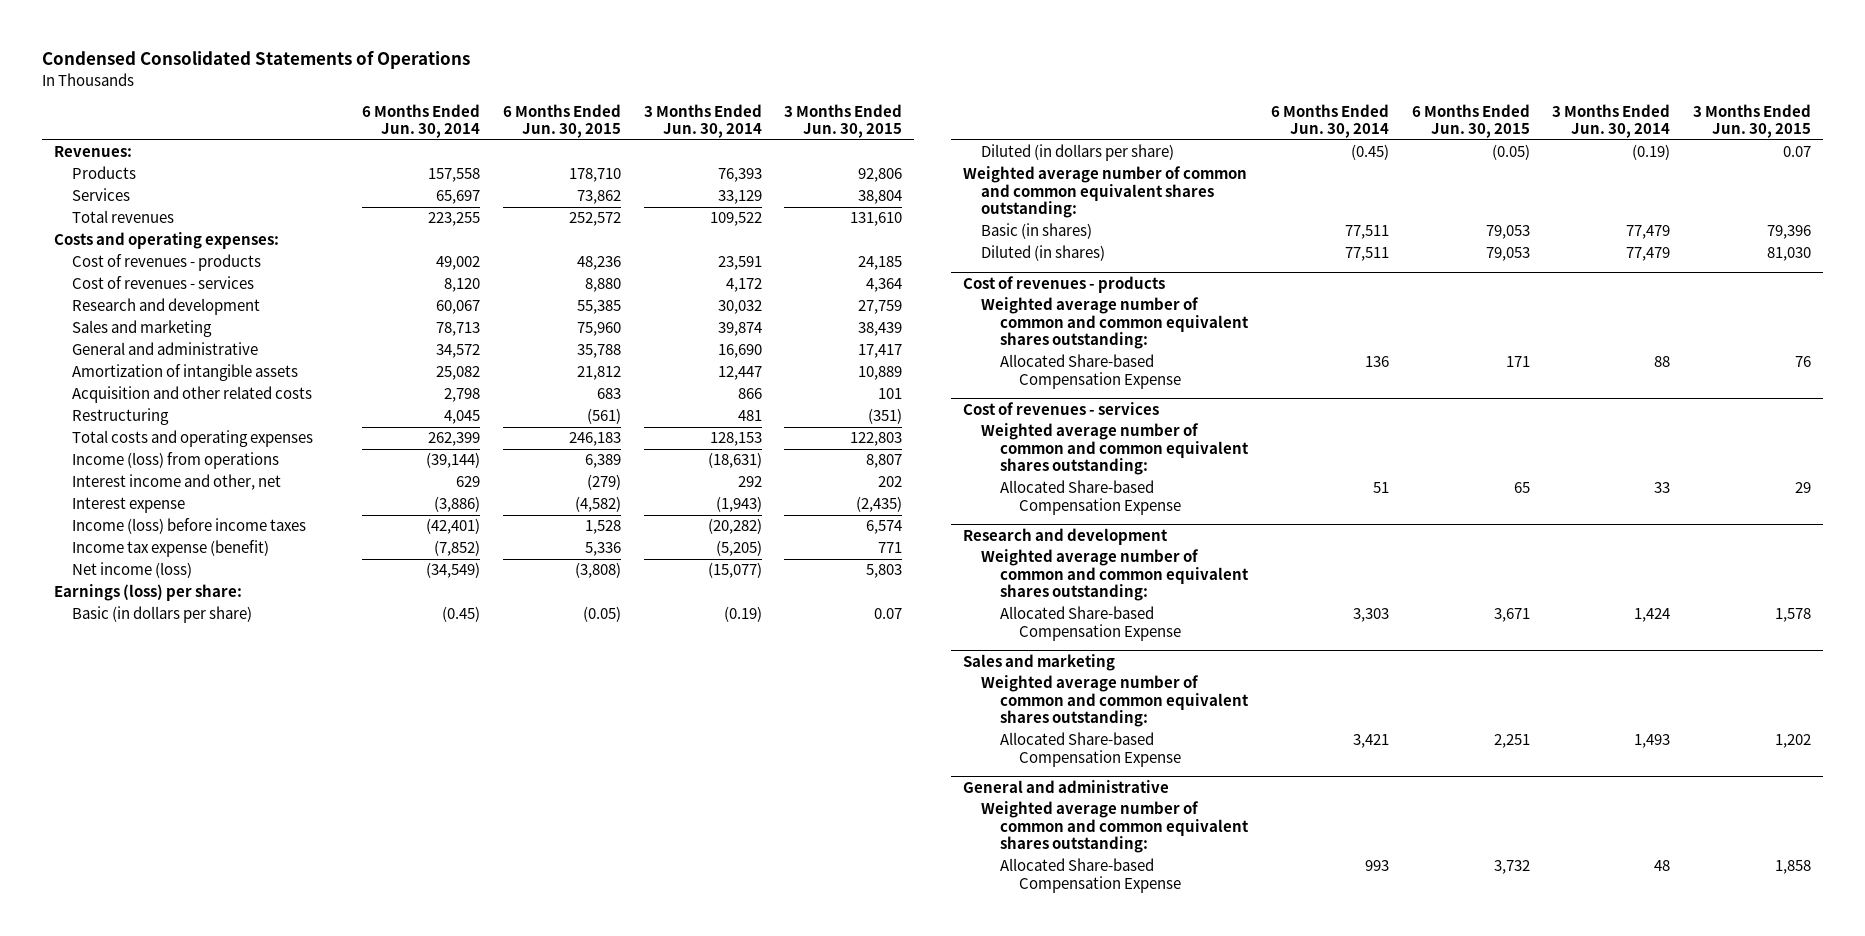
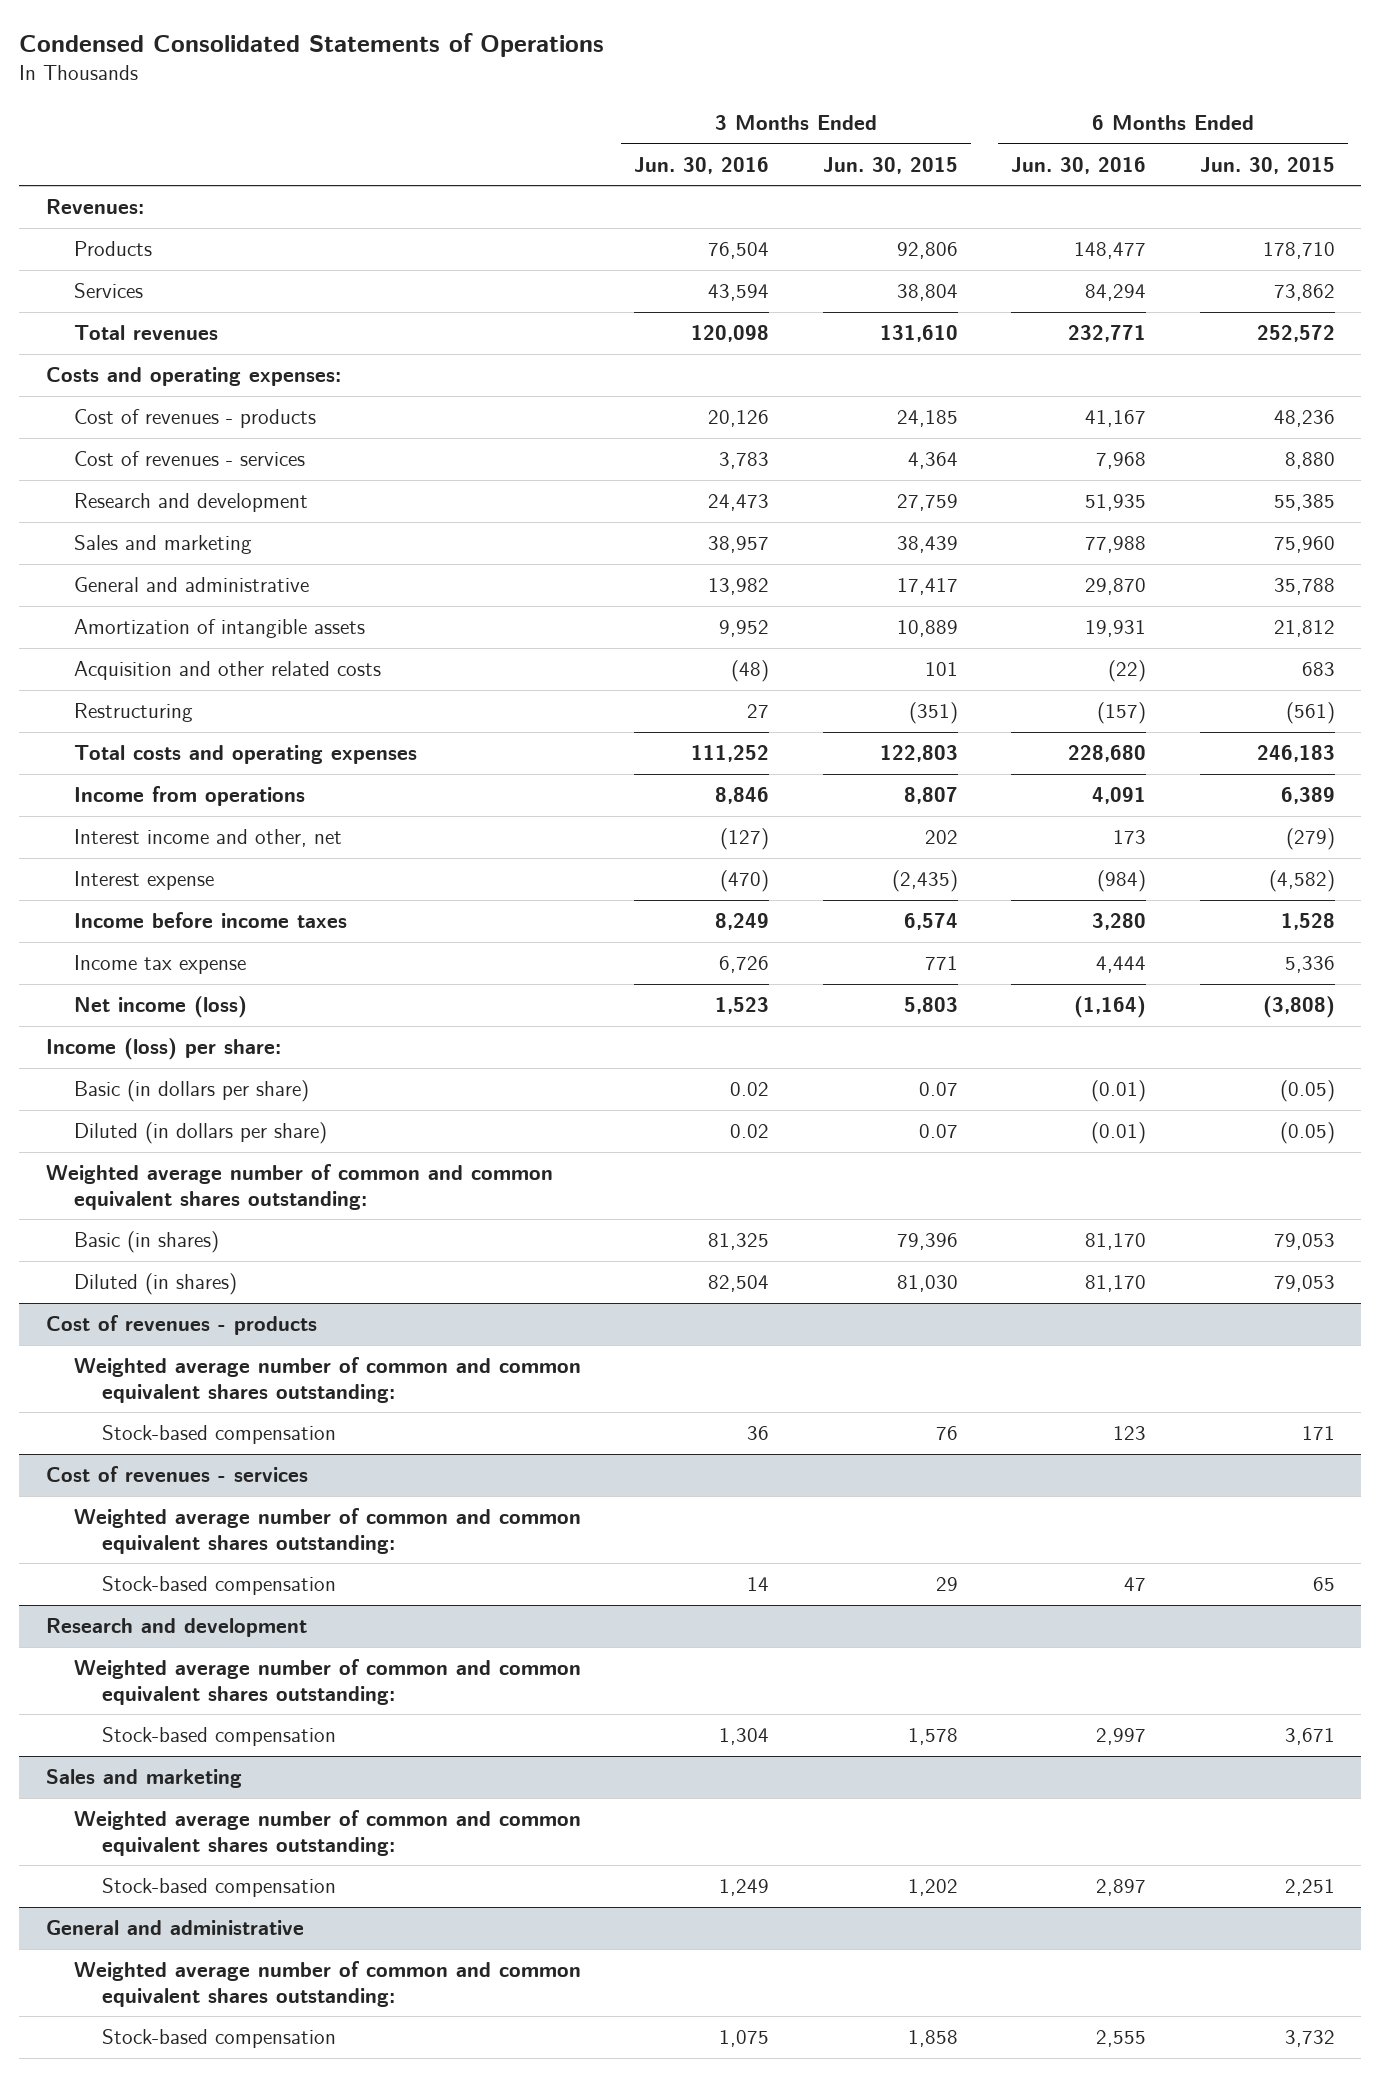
[361,103,480,139] 6 Months Ended Jun. 30, 2014 -> none
[643,103,762,139] 3 Months Ended Jun. 30, 2014 -> none
none -> [634,156,770,174] Jun. 30, 2016
none -> [1011,156,1147,174] Jun. 30, 2016
[72,452,280,470] Income (loss) from operations -> [74,786,306,807] Income from operations
[72,518,307,535] Income (loss) before income taxes -> [74,912,348,929] Income before income taxes
[72,540,270,558] Income tax expense (benefit) -> [74,955,247,975] Income tax expense
[53,584,242,602] Earnings (loss) per share: -> [45,1038,281,1061] Income (loss) per share:
[999,354,1181,389] Allocated Share-based Compensation Expense -> [102,1425,337,1445] Stock-based compensation
[999,480,1181,515] Allocated Share-based Compensation Expense -> [102,1576,337,1596] Stock-based compensation
[999,606,1181,641] Allocated Share-based Compensation Expense -> [102,1727,337,1747] Stock-based compensation
[999,732,1181,767] Allocated Share-based Compensation Expense -> [102,1878,337,1898] Stock-based compensation
[999,858,1181,893] Allocated Share-based Compensation Expense -> [102,2029,337,2049] Stock-based compensation

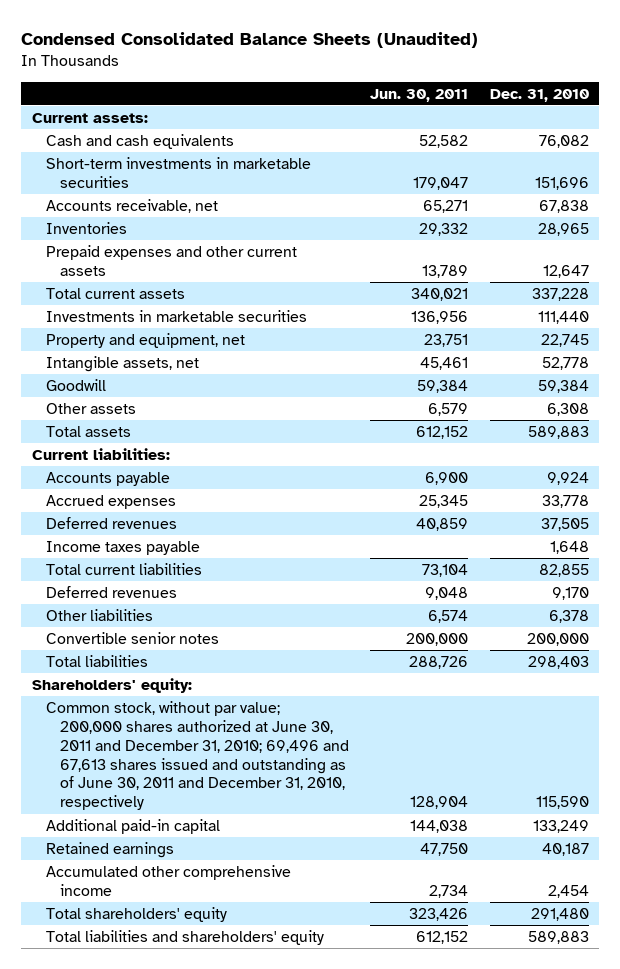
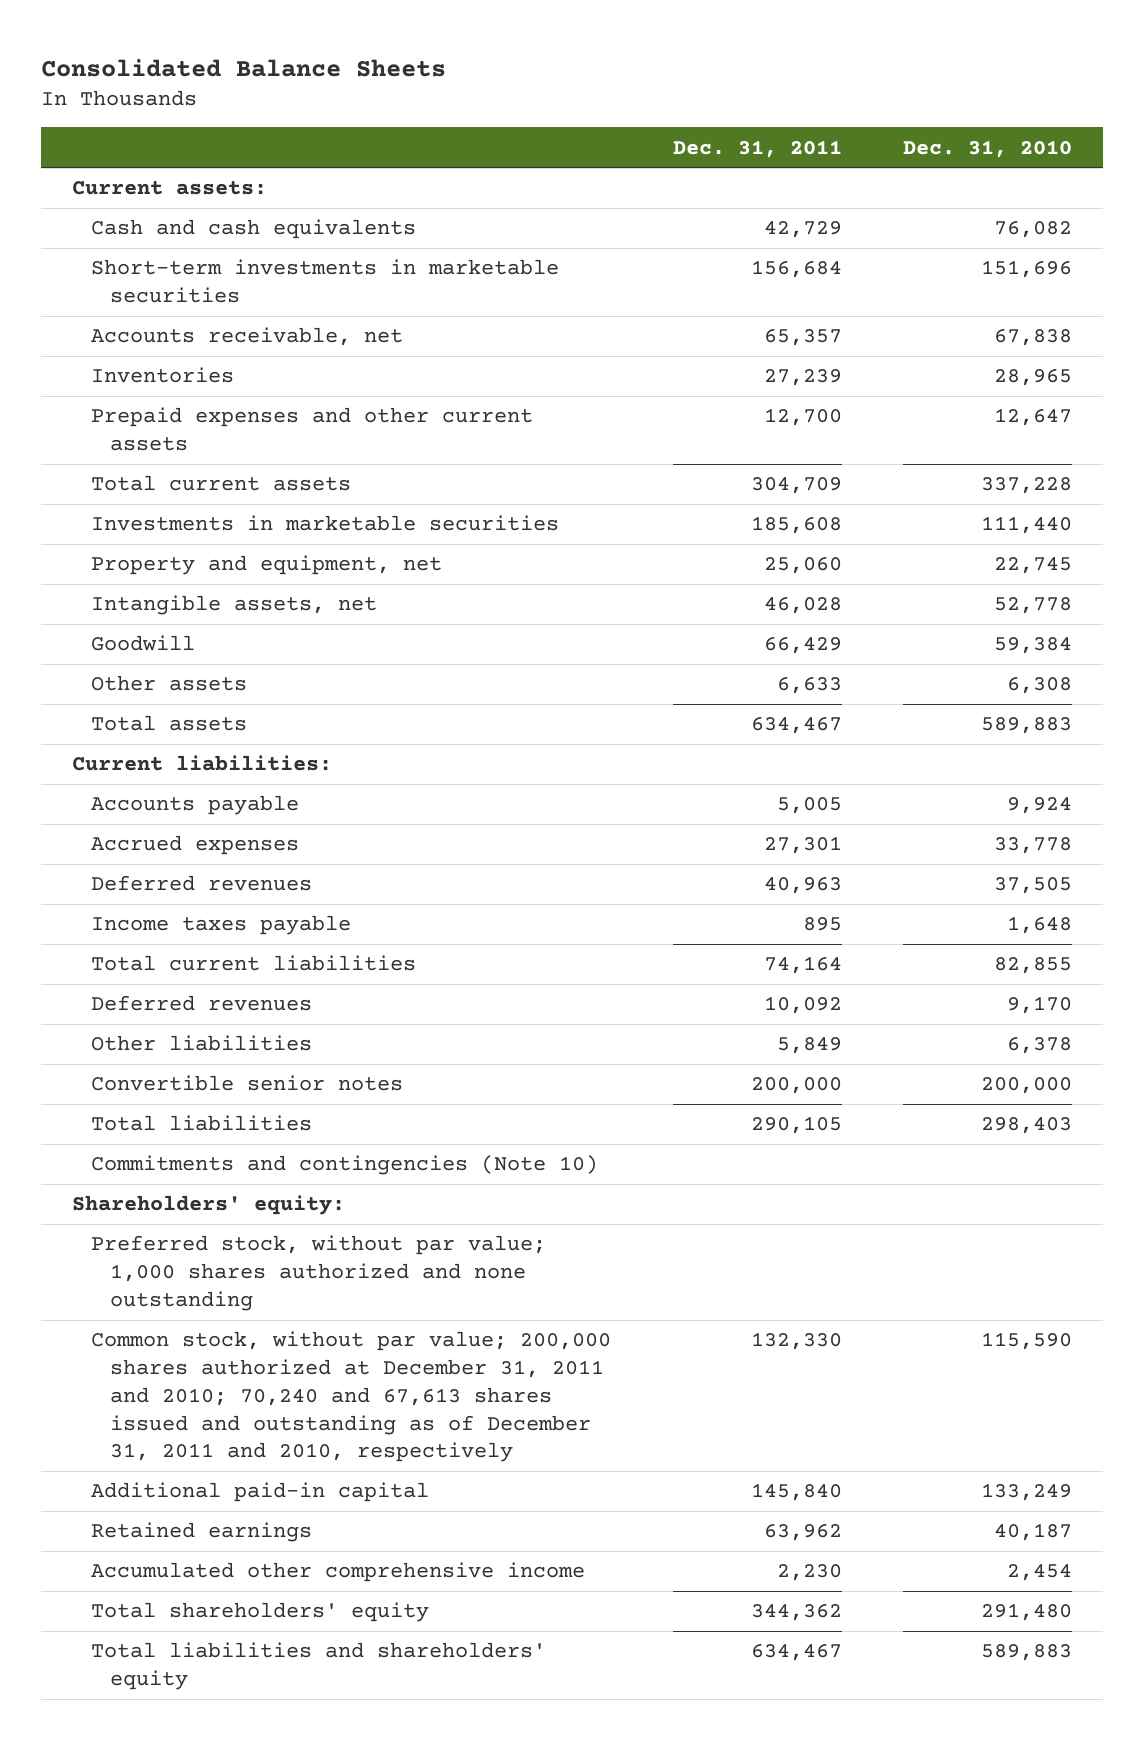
[20,32,478,49] Condensed Consolidated Balance Sheets (Unaudited) -> [41,58,447,77] Consolidated Balance Sheets
[370,88,469,102] Jun. 30, 2011 -> none
none -> [672,139,842,158] Dec. 31, 2011
none -> [91,1155,599,1176] Commitments and contingencies (Note 10)
none -> [91,1235,547,1311] Preferred stock, without par value; 1,000 shares authorized and none outstanding
[45,700,349,811] Common stock, without par value; 200,000 shares authorized at June 30, 2011 and December 31, 2010; 69,496 and 67,613 shares issued and outstanding as of June 30, 2011 and December 31, 2010, respectively -> [91,1331,612,1463] Common stock, without par value; 200,000 shares authorized at December 31, 2011 and 2010; 70,240 and 67,613 shares issued and outstanding as of December 31, 2011 and 2010, respectively

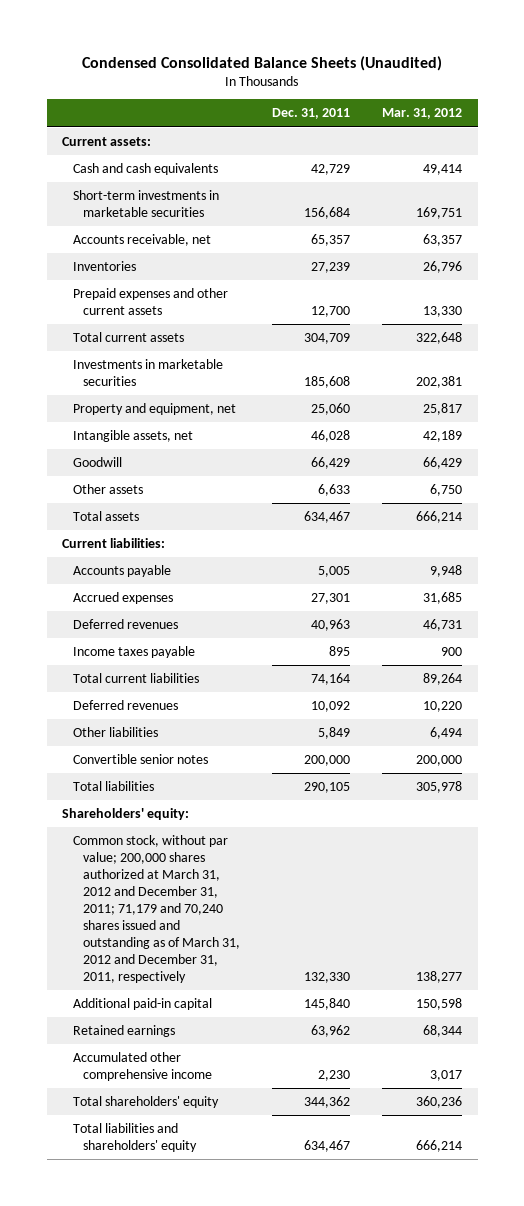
[41,58,447,77] Consolidated Balance Sheets -> [82,55,443,71] Condensed Consolidated Balance Sheets (Unaudited)
[903,139,1073,158] Dec. 31, 2010 -> none
none -> [381,108,462,120] Mar. 31, 2012
[91,1155,599,1176] Commitments and contingencies (Note 10) -> none
[91,1235,547,1311] Preferred stock, without par value; 1,000 shares authorized and none outstanding -> none
[91,1331,612,1463] Common stock, without par value; 200,000 shares authorized at December 31, 2011 and 2010; 70,240 and 67,613 shares issued and outstanding as of December 31, 2011 and 2010, respectively -> [72,835,241,984] Common stock, without par value; 200,000 shares authorized at March 31, 2012 and December 31, 2011; 71,179 and 70,240 shares issued and outstanding as of March 31, 2012 and December 31, 2011, respectively

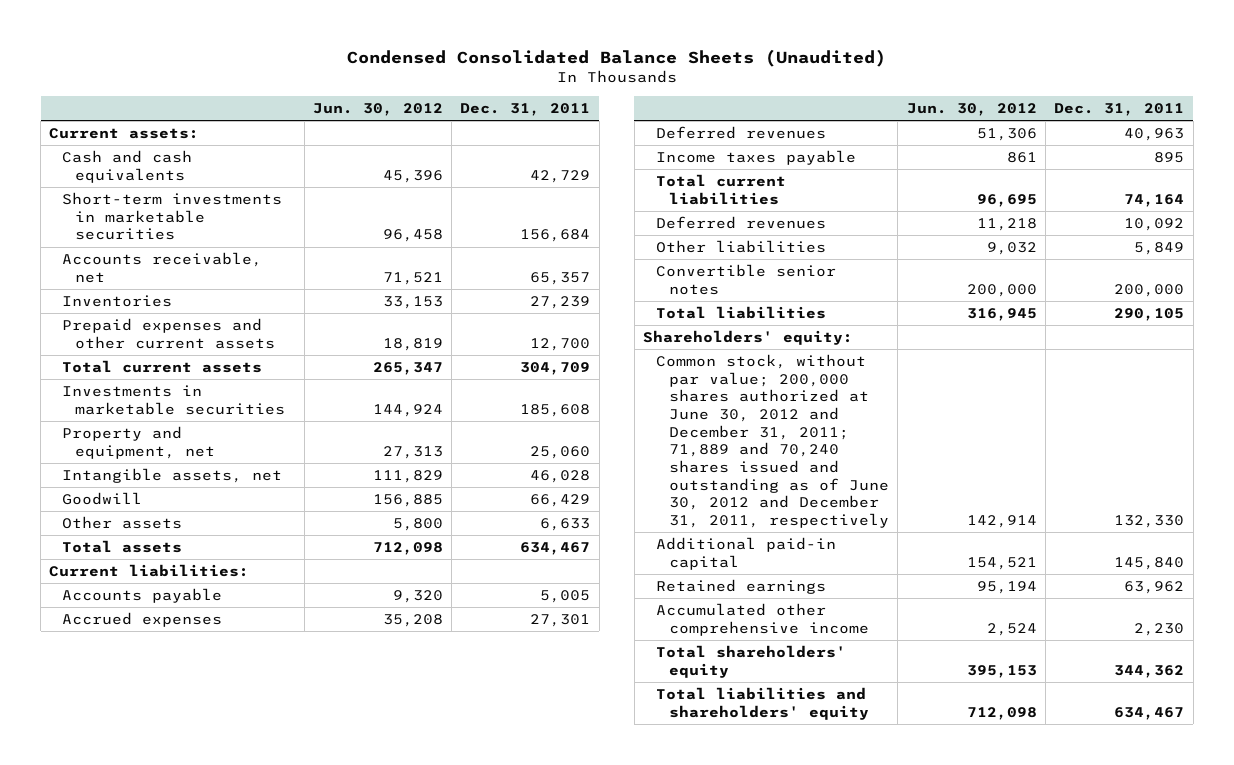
[381,108,462,120] Mar. 31, 2012 -> none
none -> [312,102,443,116] Jun. 30, 2012
[72,835,241,984] Common stock, without par value; 200,000 shares authorized at March 31, 2012 and December 31, 2011; 71,179 and 70,240 shares issued and outstanding as of March 31, 2012 and December 31, 2011, respectively -> [656,354,890,528] Common stock, without par value; 200,000 shares authorized at June 30, 2012 and December 31, 2011; 71,889 and 70,240 shares issued and outstanding as of June 30, 2012 and December 31, 2011, respectively

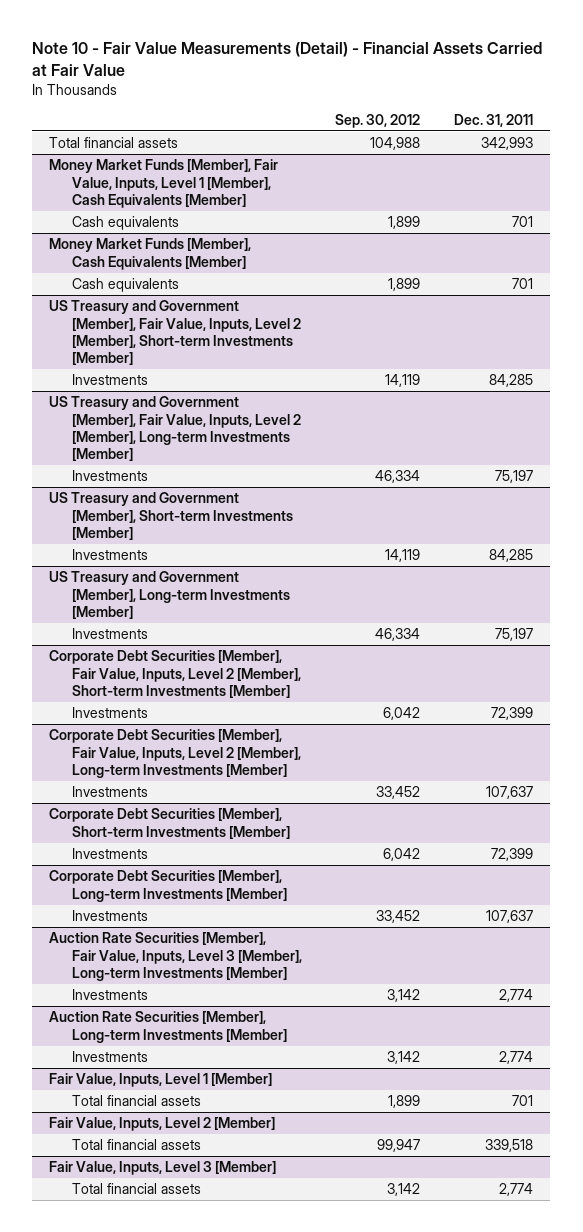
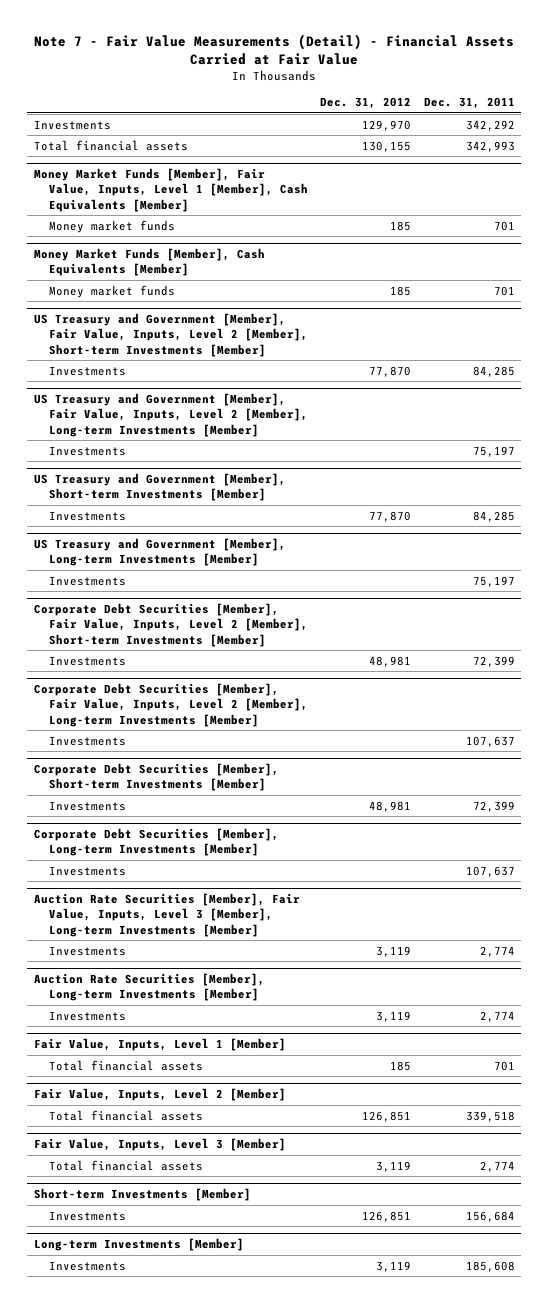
[32,41,543,76] Note 10 - Fair Value Measurements (Detail) - Financial Assets Carried at Fair Value -> [34,33,515,65] Note 7 - Fair Value Measurements (Detail) - Financial Assets Carried at Fair Value
[335,113,421,128] Sep. 30, 2012 -> none
none -> [320,97,412,110] Dec. 31, 2012
none -> [33,119,111,130] Investments
[71,216,179,231] Cash equivalents -> [48,219,175,233] Money market funds
[71,278,179,293] Cash equivalents -> [48,284,175,298] Money market funds
none -> [33,1188,251,1202] Short-term Investments [Member]
none -> [48,1210,126,1221] Investments
none -> [33,1238,244,1252] Long-term Investments [Member]
none -> [48,1260,126,1271] Investments

